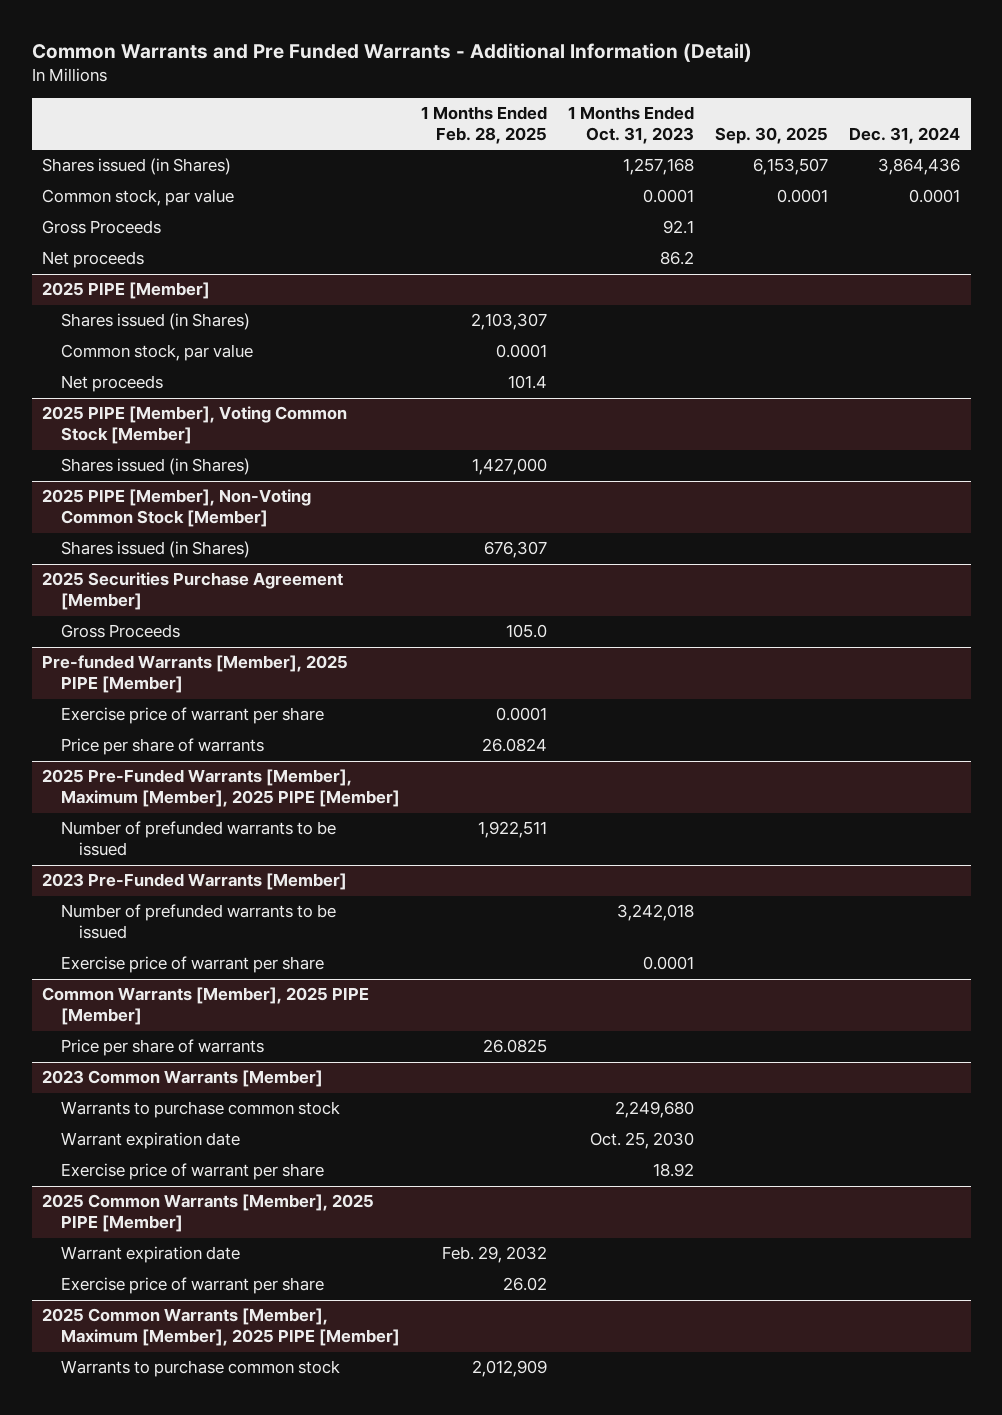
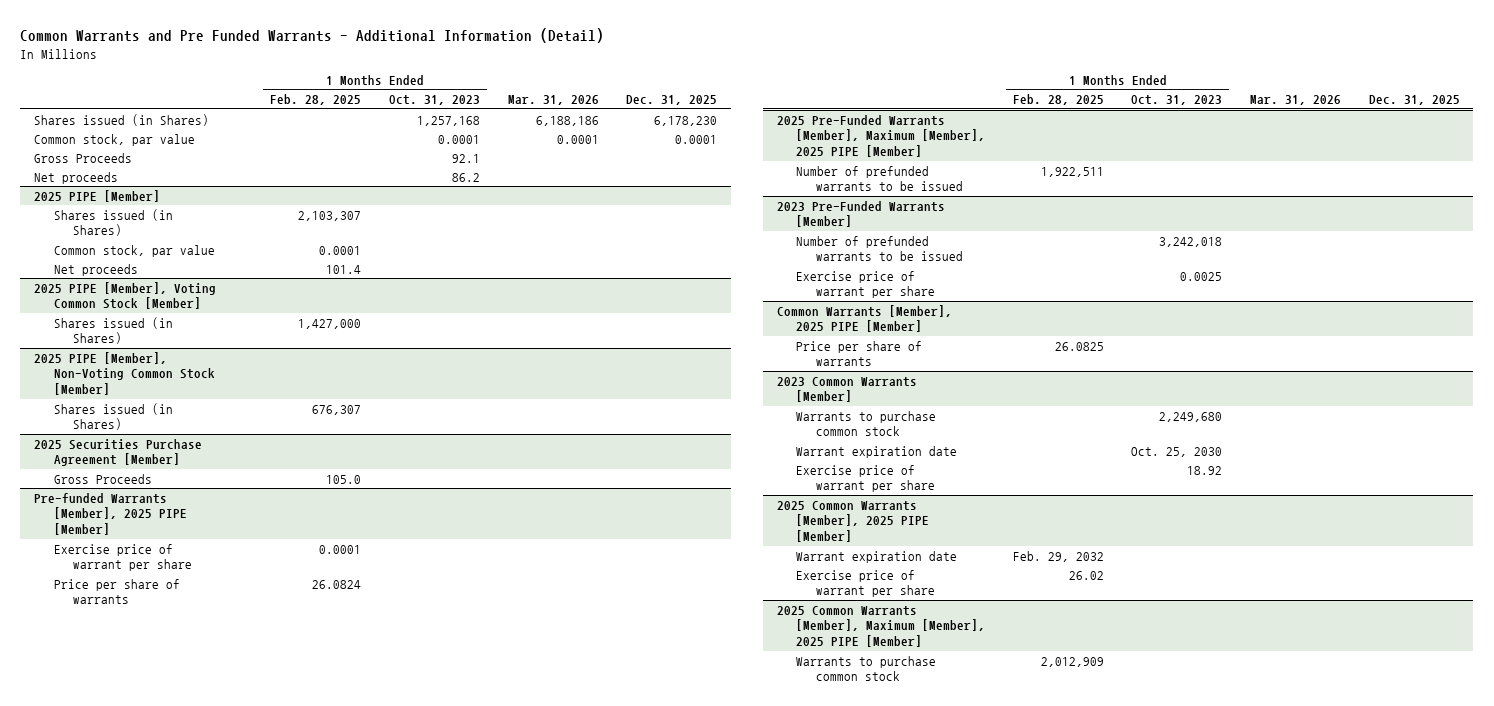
[715,127,829,145] Sep. 30, 2025 -> none
[849,127,961,145] Dec. 31, 2024 -> none
none -> [507,95,599,106] Mar. 31, 2026
none -> [626,95,718,106] Dec. 31, 2025
[643,956,695,971] 0.0001 -> [1180,271,1223,281] 0.0025

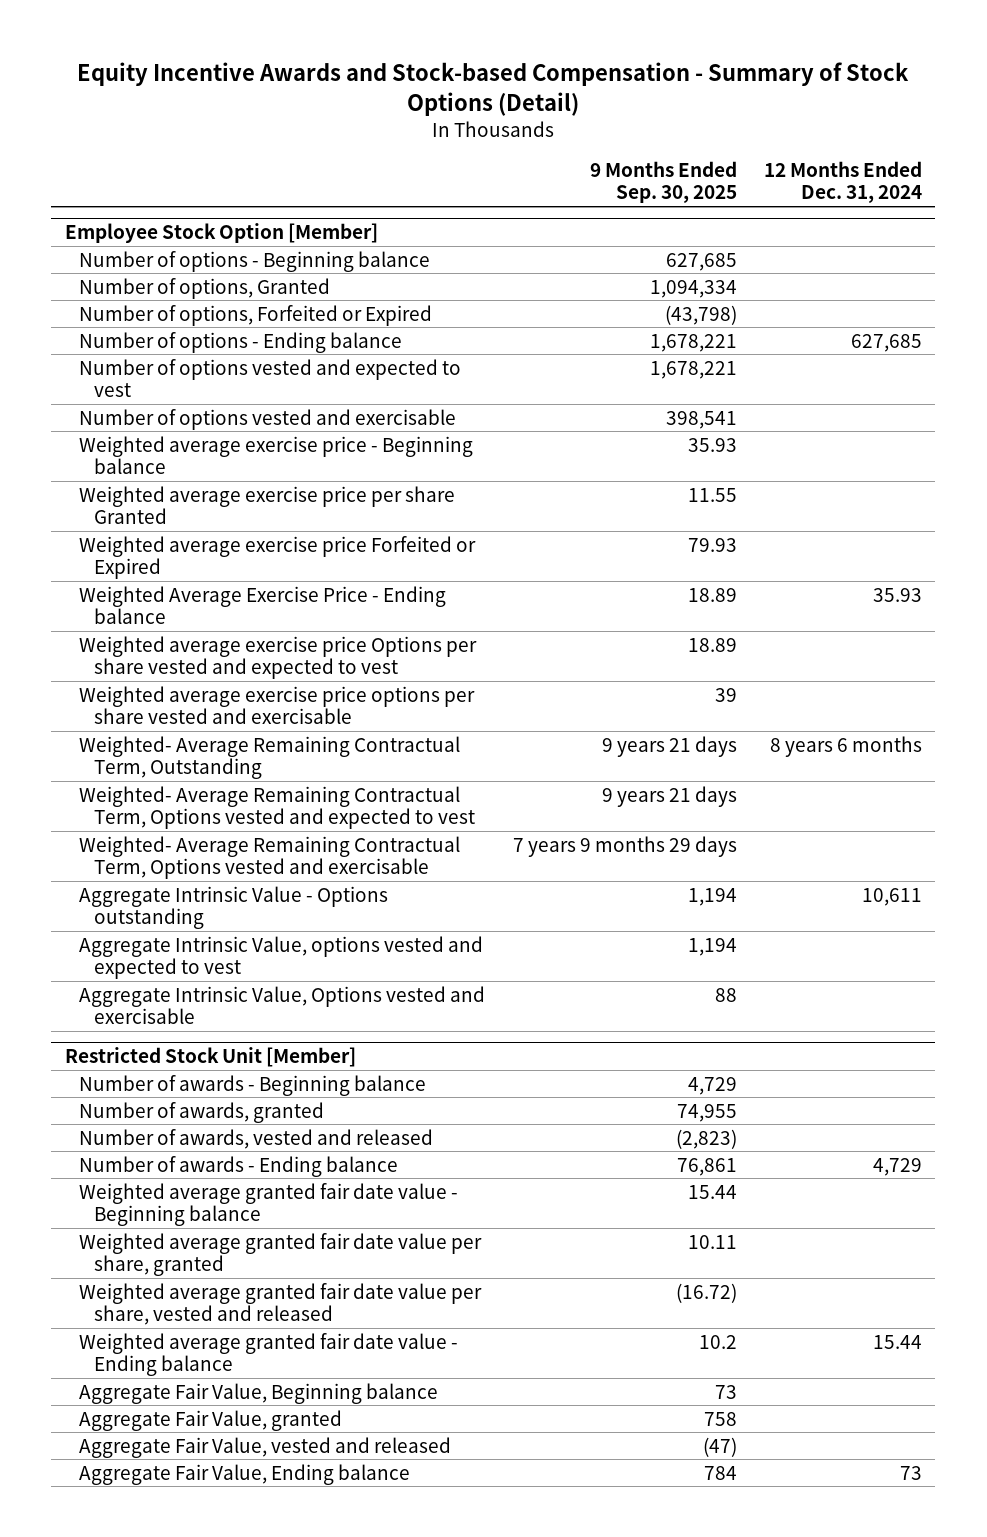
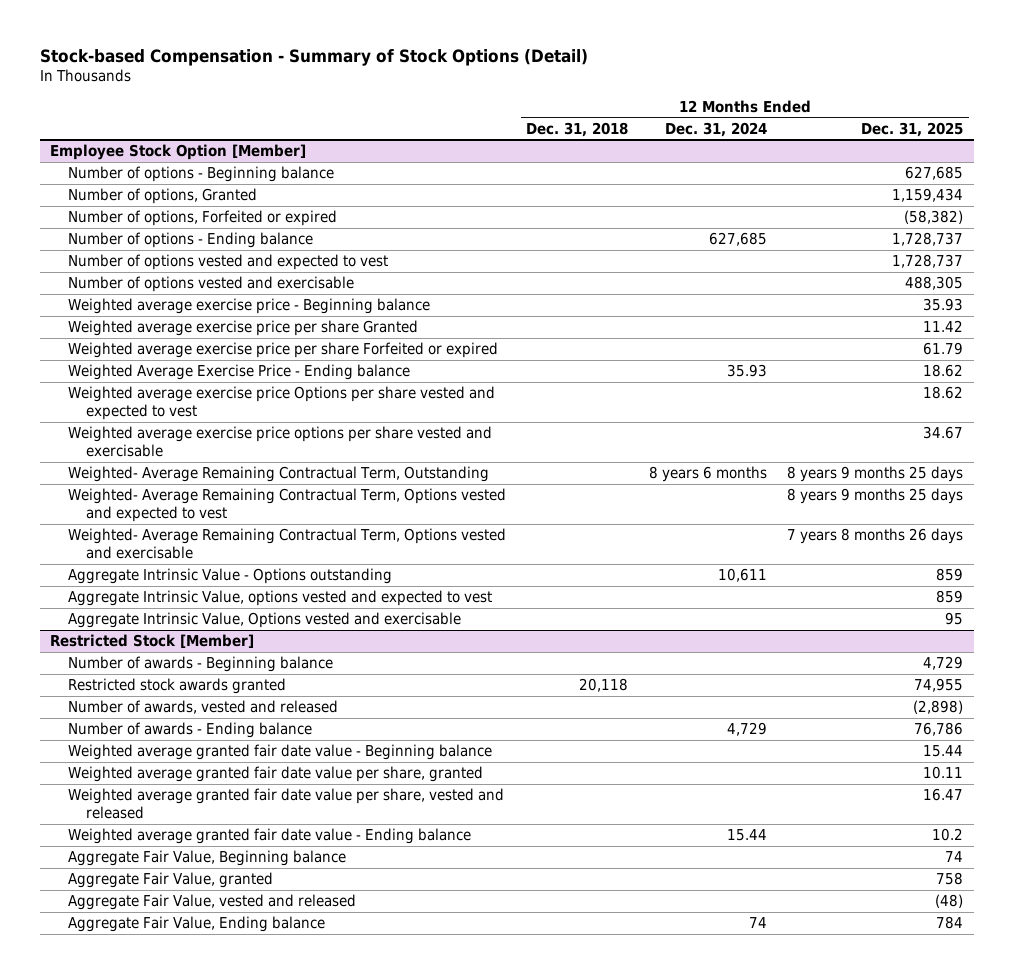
[77,62,910,116] Equity Incentive Awards and Stock-based Compensation - Summary of Stock Options (Detail) -> [39,48,588,66] Stock-based Compensation - Summary of Stock Options (Detail)
[589,160,737,204] 9 Months Ended Sep. 30, 2025 -> none
none -> [526,121,629,137] Dec. 31, 2018
none -> [861,121,964,137] Dec. 31, 2025
[79,304,433,326] Number of options, Forfeited or Expired -> [67,210,337,227] Number of options, Forfeited or expired
[79,535,477,580] Weighted average exercise price Forfeited or Expired -> [67,342,498,359] Weighted average exercise price per share Forfeited or expired
[65,1047,357,1068] Restricted Stock Unit [Member] -> [49,634,254,649] Restricted Stock [Member]
[79,1101,325,1123] Number of awards, granted -> [67,678,286,695] Restricted stock awards granted
[899,1465,922,1480] 73 -> [748,917,767,929] 74

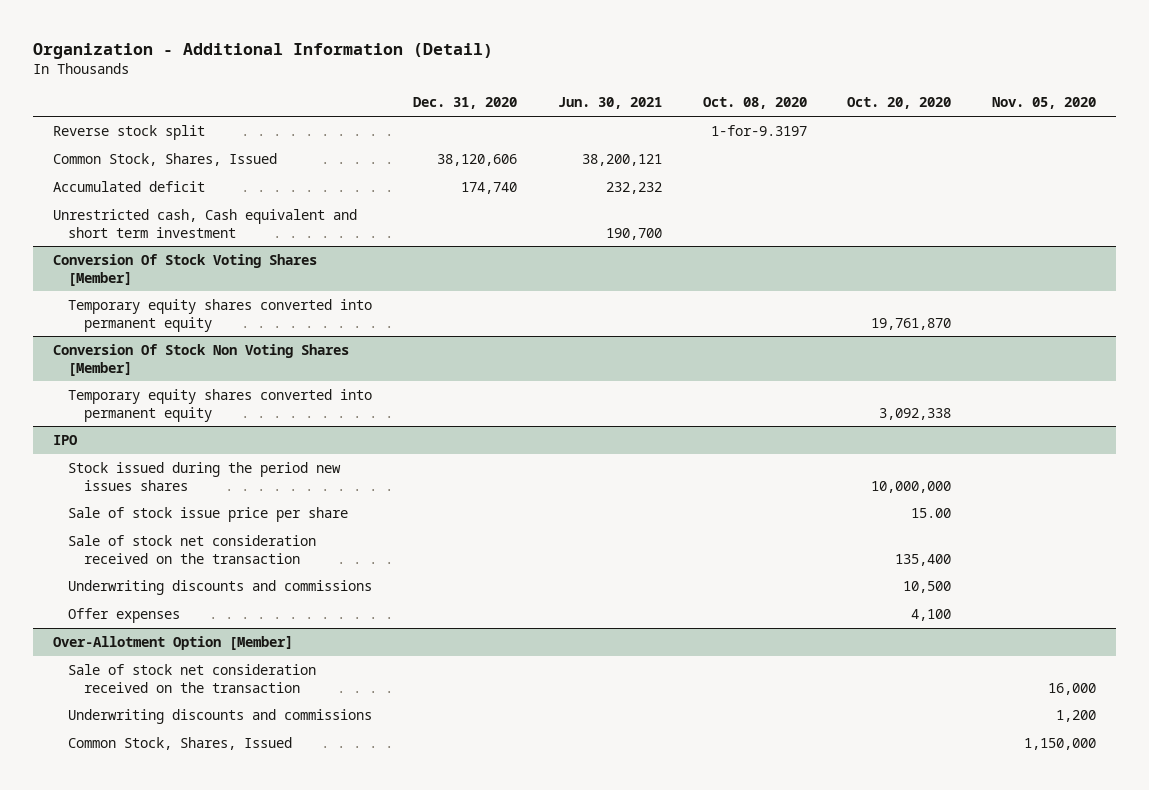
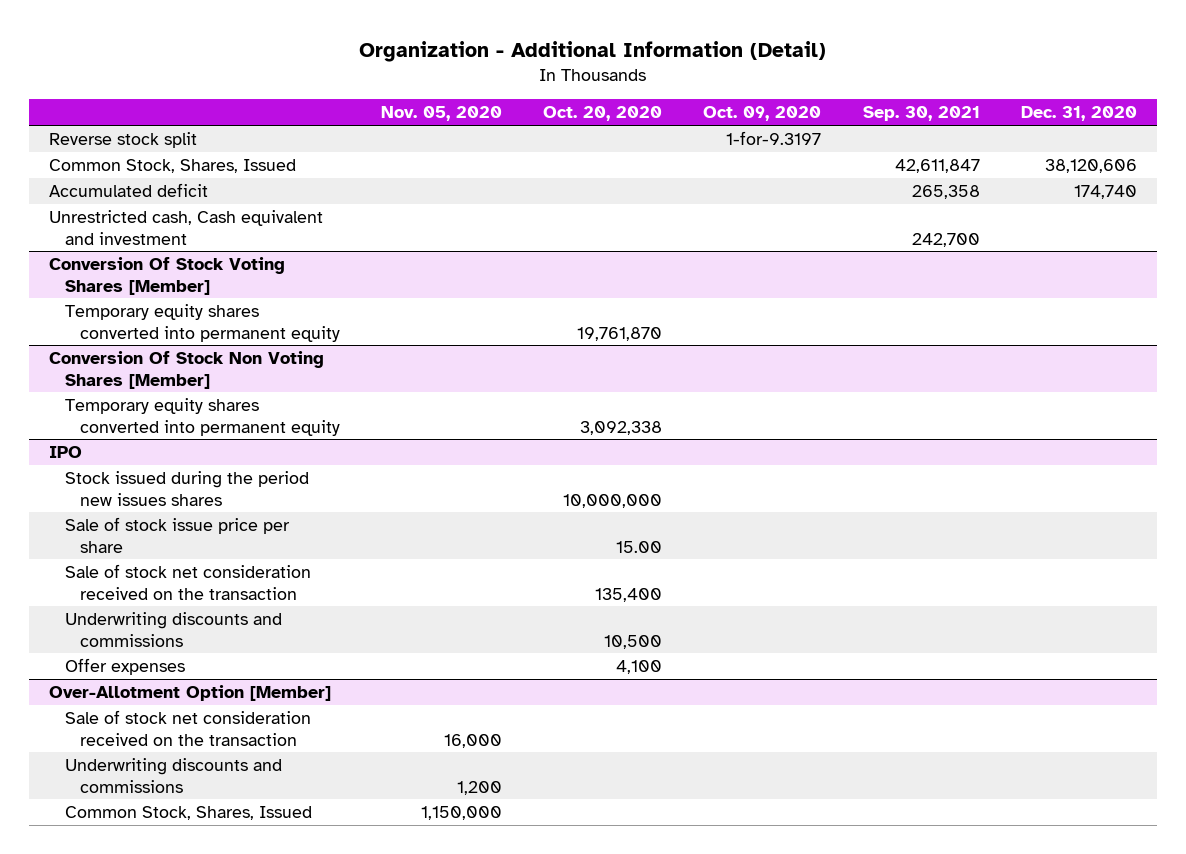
[557,97,662,110] Jun. 30, 2021 -> none
[702,97,807,110] Oct. 08, 2020 -> none
none -> [703,106,822,122] Oct. 09, 2020
none -> [862,106,980,122] Sep. 30, 2021
[52,209,357,238] Unrestricted cash, Cash equivalent and short term investment -> [49,210,324,245] Unrestricted cash, Cash equivalent and investment

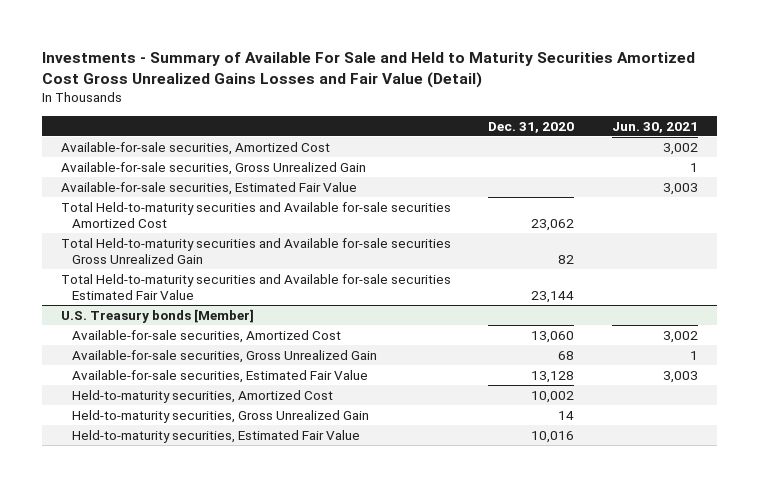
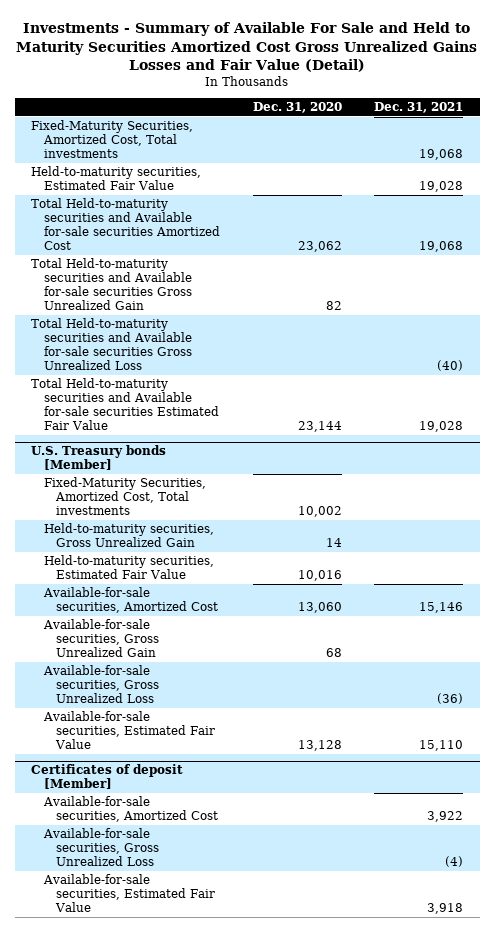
[611,121,698,133] Jun. 30, 2021 -> none
none -> [374,102,464,114] Dec. 31, 2021
[60,141,330,155] Available-for-sale securities, Amortized Cost -> none
[60,161,366,175] Available-for-sale securities, Gross Unrealized Gain -> none
[60,181,357,195] Available-for-sale securities, Estimated Fair Value -> none
none -> [31,120,194,159] Fixed-Maturity Securities, Amortized Cost, Total investments
none -> [31,166,202,191] Held-to-maturity securities, Estimated Fair Value
none -> [31,318,192,371] Total Held-to-maturity securities and Available for-sale securities Gross Unrealized Loss
none -> [43,477,206,516] Fixed-Maturity Securities, Amortized Cost, Total investments
[72,409,370,423] Held-to-maturity securities, Gross Unrealized Gain -> [43,523,214,548] Held-to-maturity securities, Gross Unrealized Gain
[72,429,361,443] Held-to-maturity securities, Estimated Fair Value -> [43,555,214,580] Held-to-maturity securities, Estimated Fair Value
none -> [42,665,159,704] Available-for-sale securities, Gross Unrealized Loss
[72,389,334,403] Held-to-maturity securities, Amortized Cost -> none
none -> [31,764,184,790] Certificates of deposit [Member]
none -> [42,796,218,823] Available-for-sale securities, Amortized Cost
none -> [42,828,159,867] Available-for-sale securities, Gross Unrealized Loss
none -> [42,874,215,913] Available-for-sale securities, Estimated Fair Value

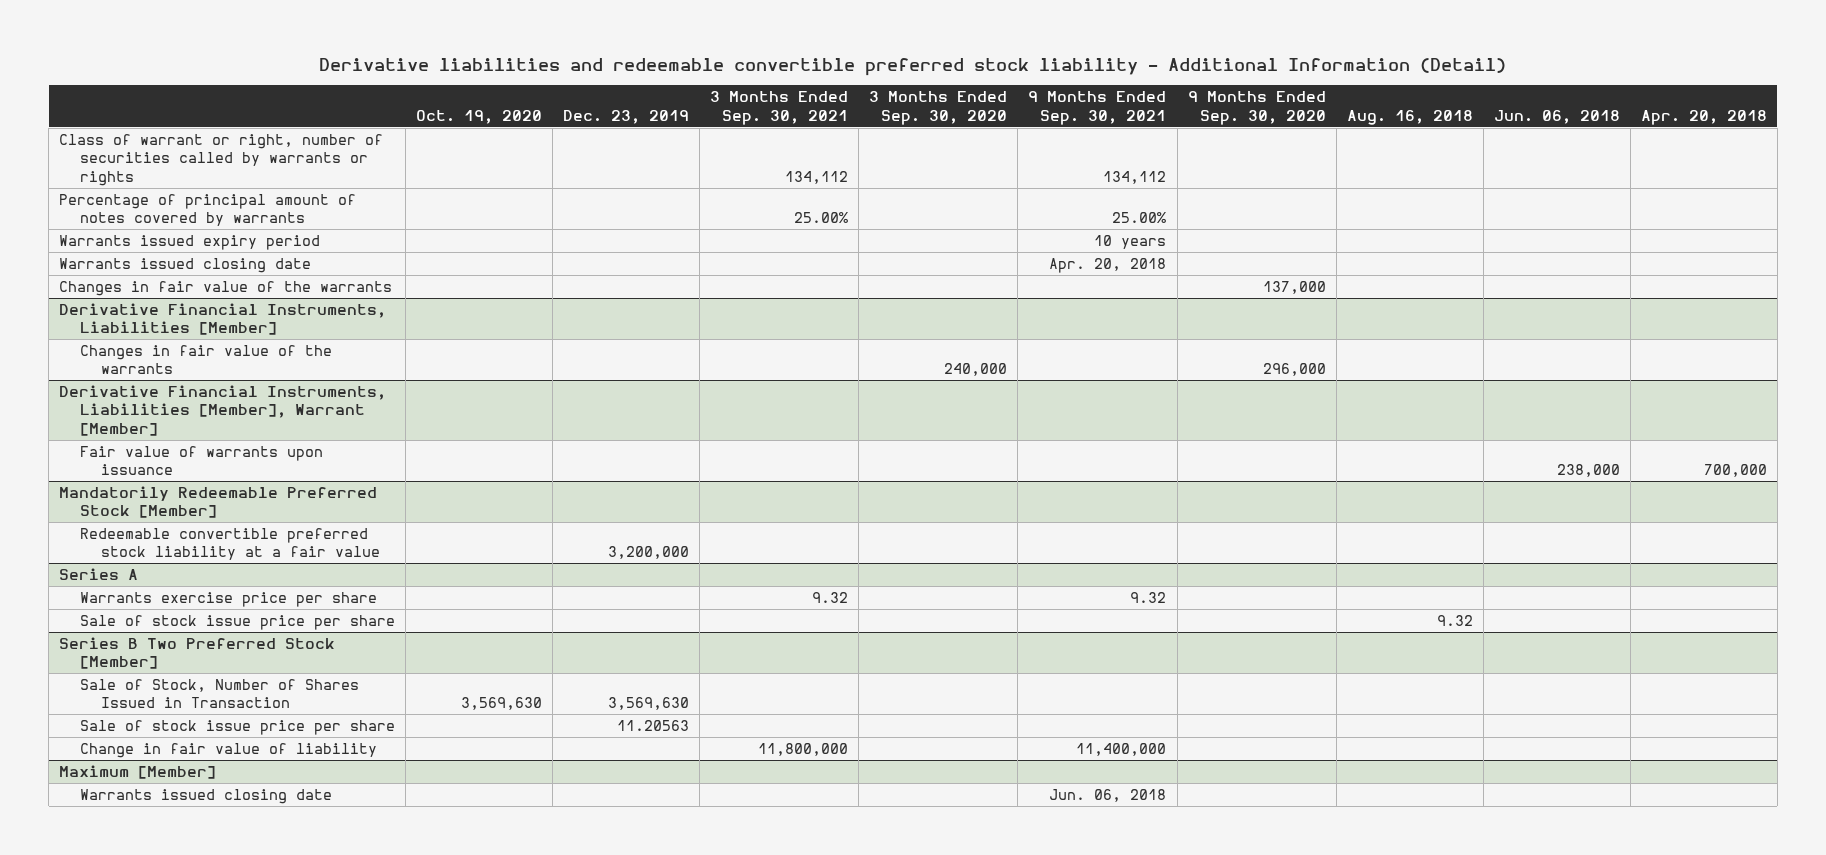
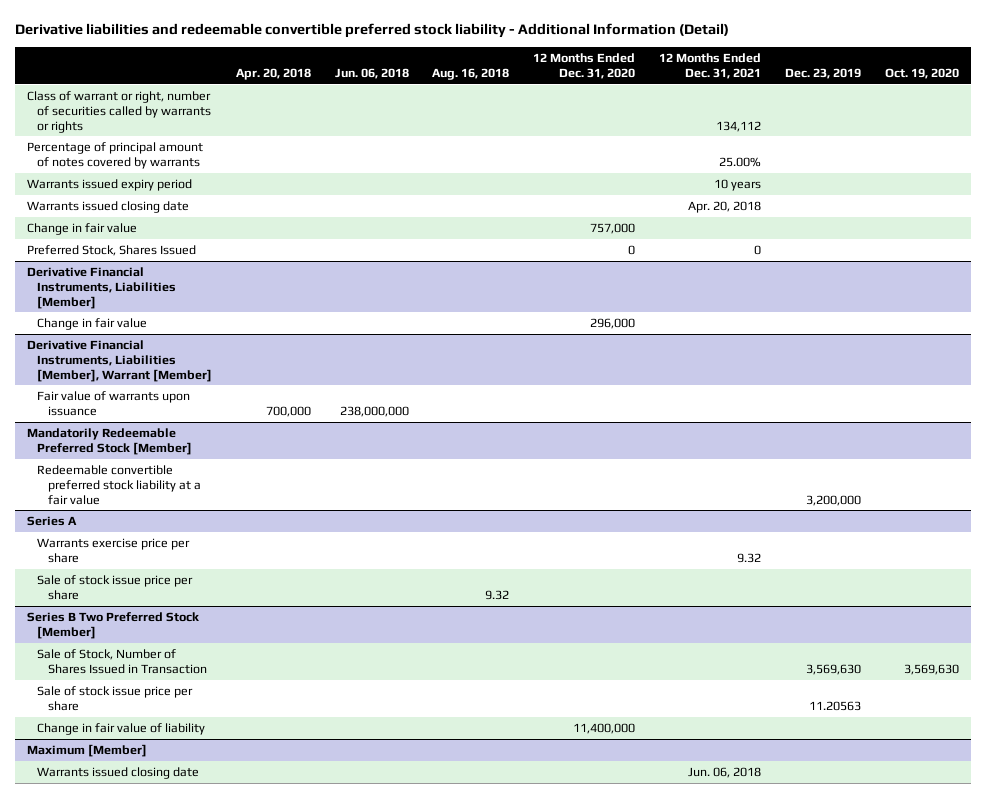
[710,91,849,125] 3 Months Ended Sep. 30, 2021 -> none
[869,91,1008,125] 3 Months Ended Sep. 30, 2020 -> none
[1028,91,1167,125] 9 Months Ended Sep. 30, 2021 -> none
[1187,91,1326,125] 9 Months Ended Sep. 30, 2020 -> none
none -> [533,52,636,79] 12 Months Ended Dec. 31, 2020
none -> [659,52,762,79] 12 Months Ended Dec. 31, 2021
[59,280,393,296] Changes in fair value of the warrants -> [26,223,137,236] Change in fair value
none -> [26,245,196,257] Preferred Stock, Shares Issued
[80,344,333,375] Changes in fair value of the warrants -> [37,318,148,331] Change in fair value
[1556,464,1620,478] 238,000 -> [339,405,409,417] 238,000,000

